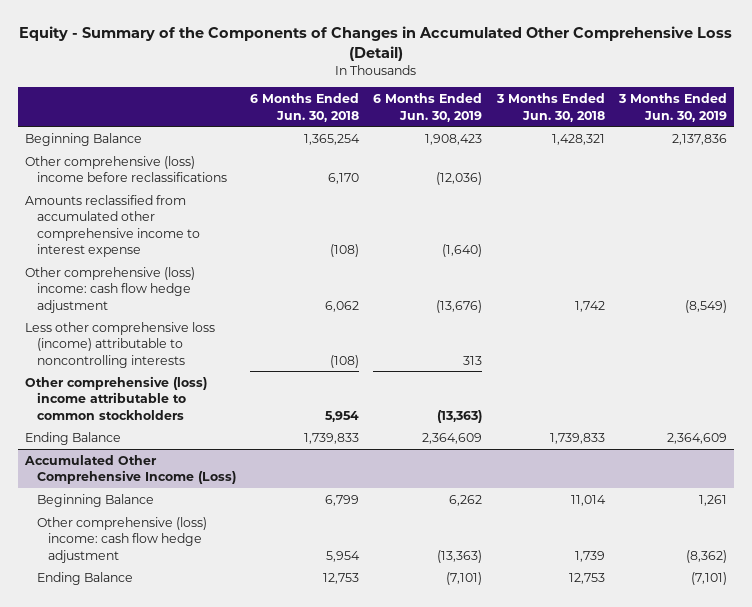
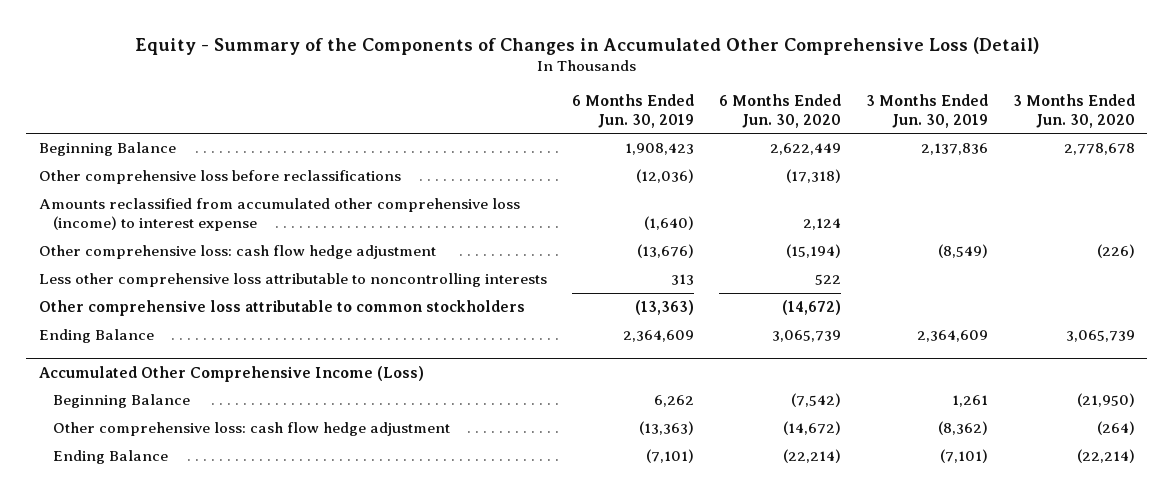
[250,93,360,122] 6 Months Ended Jun. 30, 2018 -> none
[495,93,605,122] 3 Months Ended Jun. 30, 2018 -> none
none -> [718,94,841,128] 6 Months Ended Jun. 30, 2020
none -> [1012,94,1135,128] 3 Months Ended Jun. 30, 2020
[25,155,227,183] Other comprehensive (loss) income before reclassifications -> [38,170,401,185] Other comprehensive loss before reclassifications
[25,194,200,257] Amounts reclassified from accumulated other comprehensive income to interest expense -> [38,198,520,231] Amounts reclassified from accumulated other comprehensive loss (income) to interest expense
[25,266,196,313] Other comprehensive (loss) income: cash flow hedge adjustment -> [38,245,436,260] Other comprehensive loss: cash flow hedge adjustment
[25,321,216,368] Less other comprehensive loss (income) attributable to noncontrolling interests -> [38,273,547,288] Less other comprehensive loss attributable to noncontrolling interests
[25,375,208,420] Other comprehensive (loss) income attributable to common stockholders -> [38,300,525,317] Other comprehensive loss attributable to common stockholders
[36,516,207,563] Other comprehensive (loss) income: cash flow hedge adjustment -> [53,422,451,437] Other comprehensive loss: cash flow hedge adjustment

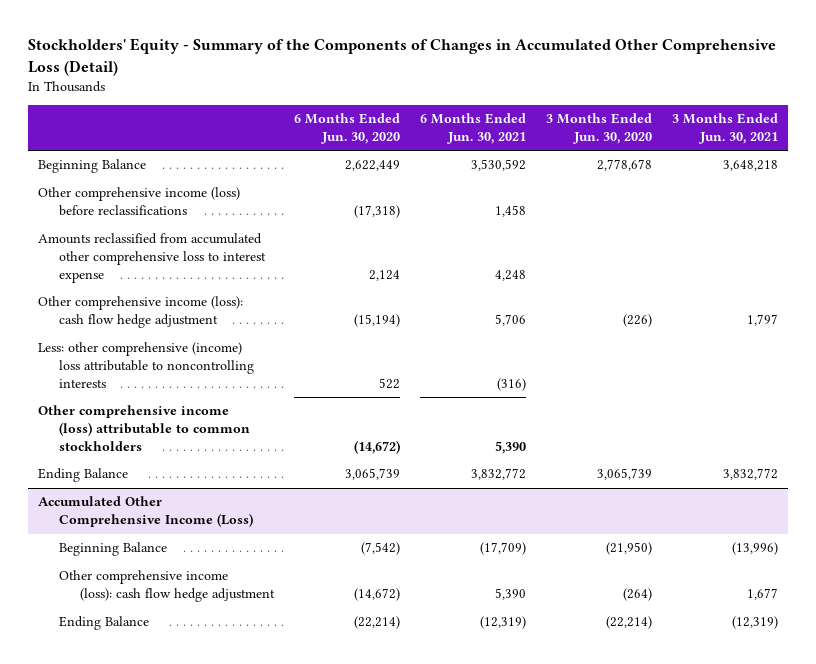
[134,36,1039,55] Equity - Summary of the Components of Changes in Accumulated Other Comprehensive Loss (Detail) -> [27,37,776,76] Stockholders' Equity - Summary of the Components of Changes in Accumulated Other Comprehensive Loss (Detail)
[571,94,694,128] 6 Months Ended Jun. 30, 2019 -> none
[865,94,988,128] 3 Months Ended Jun. 30, 2019 -> none
none -> [420,113,527,144] 6 Months Ended Jun. 30, 2021
none -> [671,113,778,144] 3 Months Ended Jun. 30, 2021
[38,170,401,185] Other comprehensive loss before reclassifications -> [37,187,240,217] Other comprehensive income (loss) before reclassifications
[38,198,520,231] Amounts reclassified from accumulated other comprehensive loss (income) to interest expense -> [37,233,267,283] Amounts reclassified from accumulated other comprehensive loss to interest expense
[38,245,436,260] Other comprehensive loss: cash flow hedge adjustment -> [37,296,243,329] Other comprehensive income (loss): cash flow hedge adjustment
[38,273,547,288] Less other comprehensive loss attributable to noncontrolling interests -> [37,342,255,388] Less: other comprehensive (income) loss attributable to noncontrolling interests
[38,300,525,317] Other comprehensive loss attributable to common stockholders -> [37,405,251,451] Other comprehensive income (loss) attributable to common stockholders
[53,422,451,437] Other comprehensive loss: cash flow hedge adjustment -> [59,570,276,603] Other comprehensive income (loss): cash flow hedge adjustment

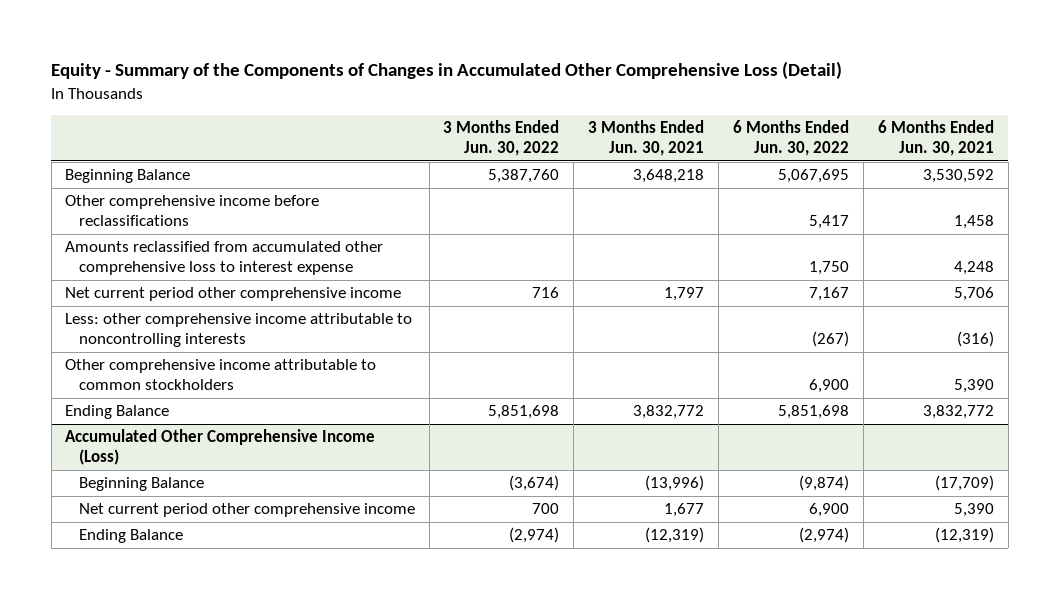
[27,37,776,76] Stockholders' Equity - Summary of the Components of Changes in Accumulated Other Comprehensive Loss (Detail) -> [51,61,843,80] Equity - Summary of the Components of Changes in Accumulated Other Comprehensive Loss (Detail)
[294,113,401,144] 6 Months Ended Jun. 30, 2020 -> none
[546,113,653,144] 3 Months Ended Jun. 30, 2020 -> none
none -> [443,120,560,156] 3 Months Ended Jun. 30, 2022
none -> [733,120,850,156] 6 Months Ended Jun. 30, 2022
[37,187,240,217] Other comprehensive income (loss) before reclassifications -> [65,195,320,227] Other comprehensive income before reclassifications
[37,296,243,329] Other comprehensive income (loss): cash flow hedge adjustment -> [65,287,402,302] Net current period other comprehensive income
[37,342,255,388] Less: other comprehensive (income) loss attributable to noncontrolling interests -> [65,313,413,348] Less: other comprehensive income attributable to noncontrolling interests
[37,405,251,451] Other comprehensive income (loss) attributable to common stockholders -> [65,359,377,391] Other comprehensive income attributable to common stockholders
[59,570,276,603] Other comprehensive income (loss): cash flow hedge adjustment -> [78,503,415,518] Net current period other comprehensive income

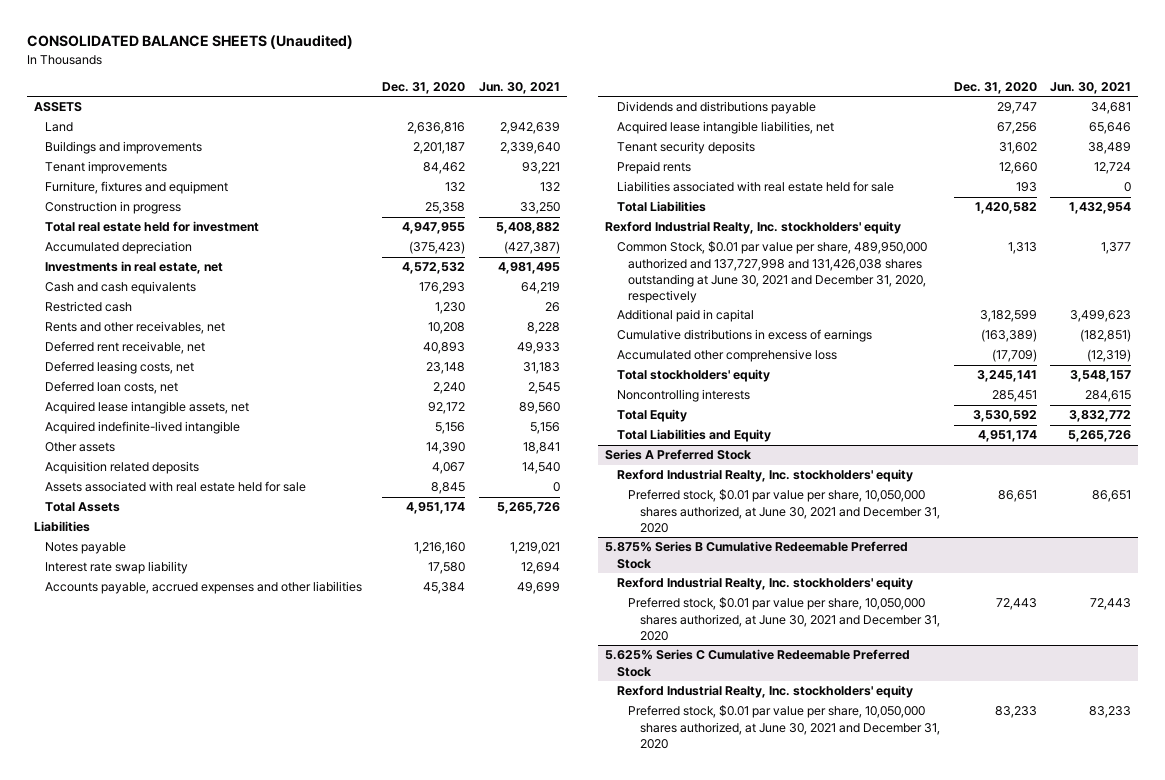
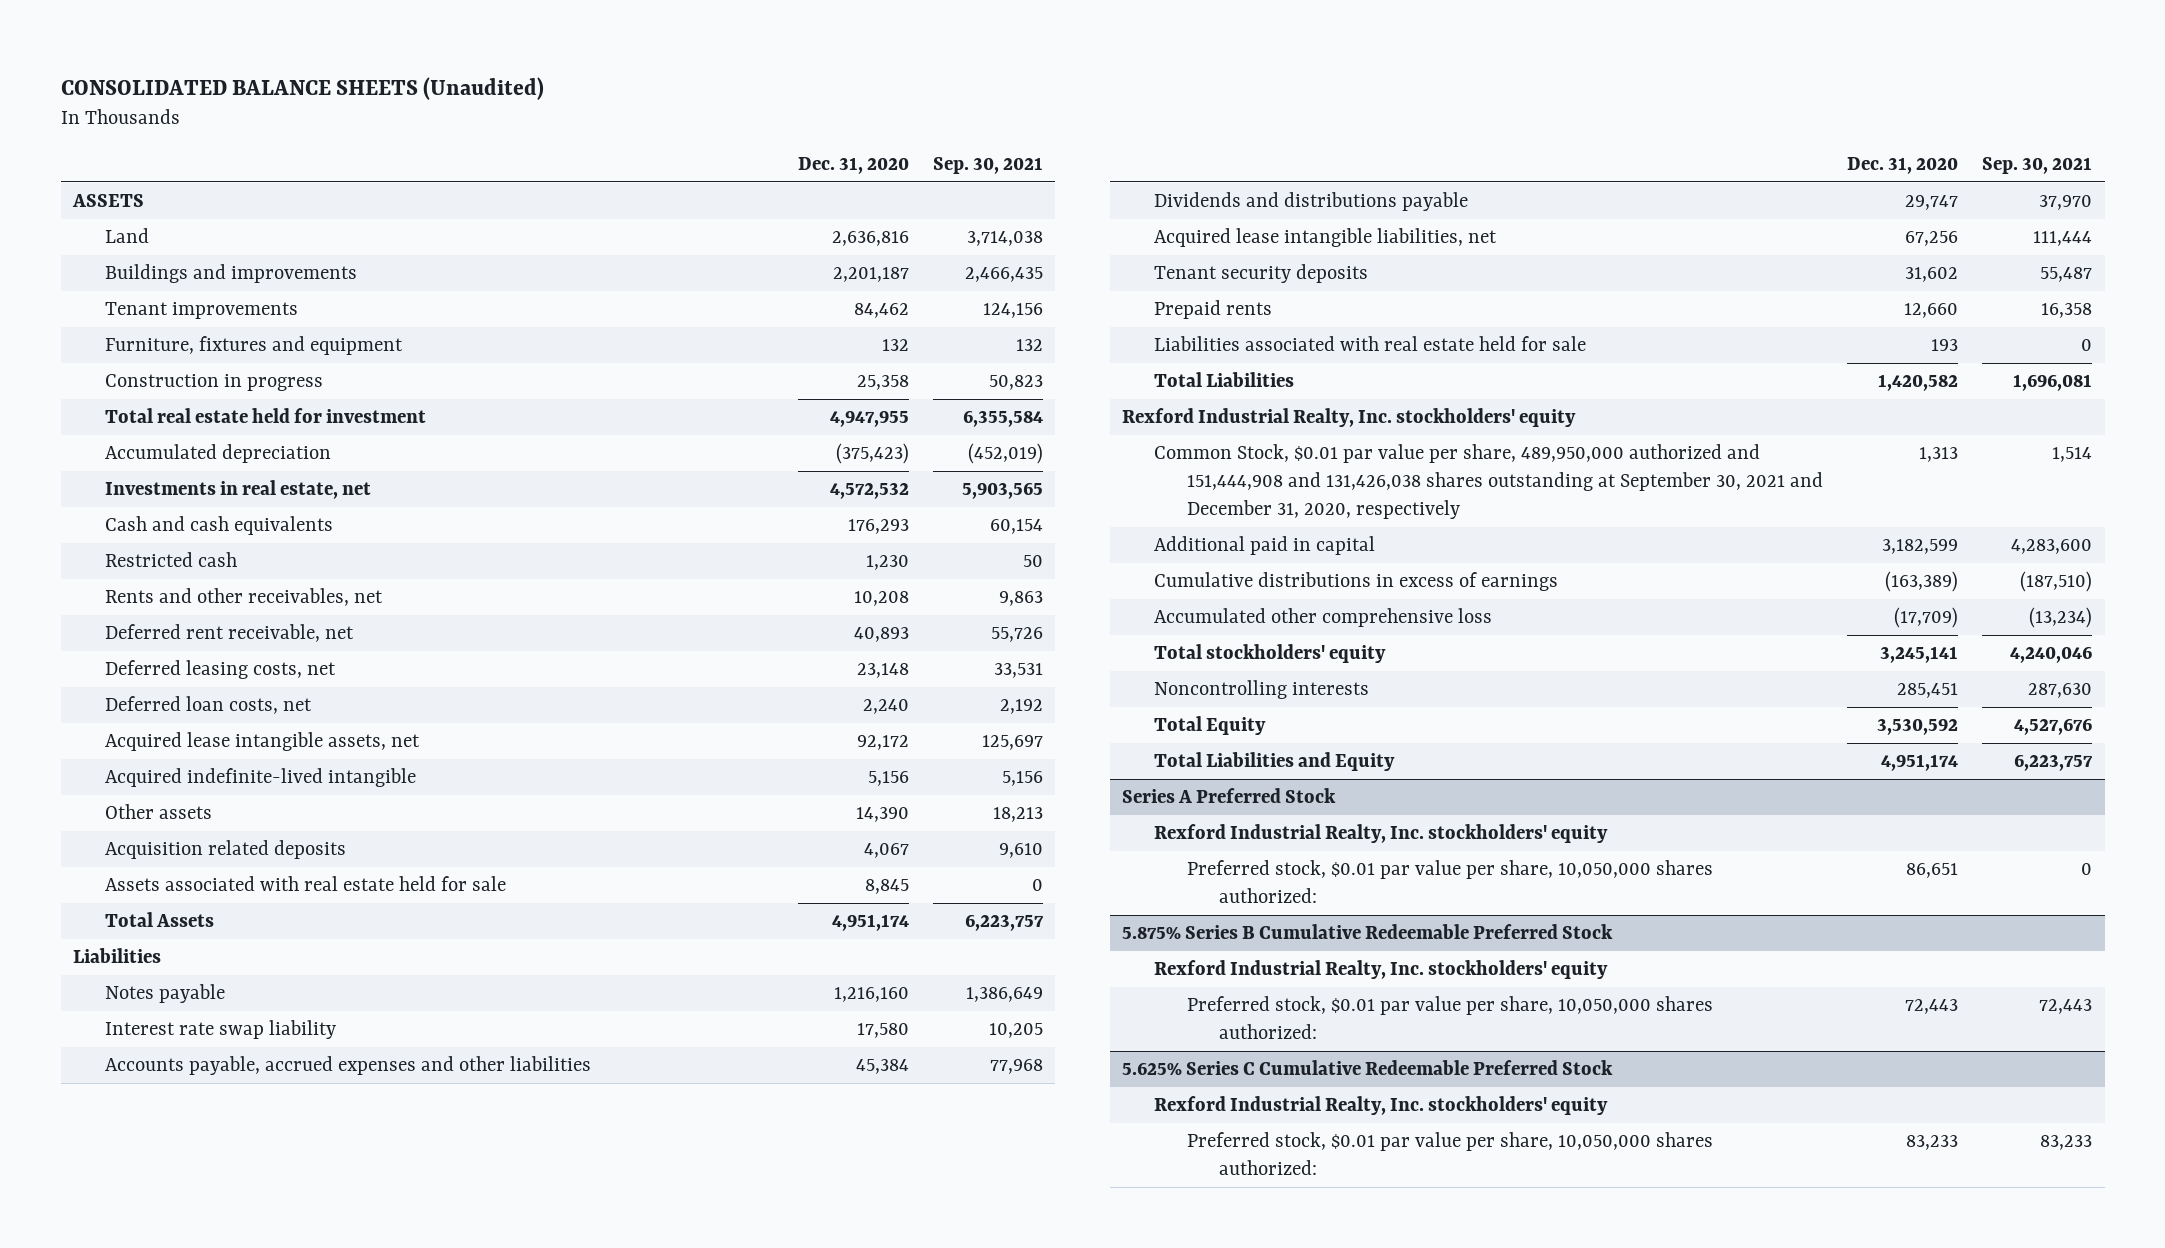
[478,81,560,94] Jun. 30, 2021 -> none
none -> [933,157,1044,175] Sep. 30, 2021
[616,241,927,303] Common Stock, $0.01 par value per share, 489,950,000 authorized and 137,727,998 and 131,426,038 shares outstanding at June 30, 2021 and December 31, 2020, respectively -> [1154,444,1823,519] Common Stock, $0.01 par value per share, 489,950,000 authorized and 151,444,908 and 131,426,038 shares outstanding at September 30, 2021 and December 31, 2020, respectively
[628,489,940,533] Preferred stock, $0.01 par value per share, 10,050,000 shares authorized, at June 30, 2021 and December 31, 2020 -> [1186,860,1713,904] Preferred stock, $0.01 par value per share, 10,050,000 shares authorized:
[628,597,940,641] Preferred stock, $0.01 par value per share, 10,050,000 shares authorized, at June 30, 2021 and December 31, 2020 -> [1186,996,1713,1040] Preferred stock, $0.01 par value per share, 10,050,000 shares authorized:
[628,705,940,749] Preferred stock, $0.01 par value per share, 10,050,000 shares authorized, at June 30, 2021 and December 31, 2020 -> [1186,1132,1713,1176] Preferred stock, $0.01 par value per share, 10,050,000 shares authorized:

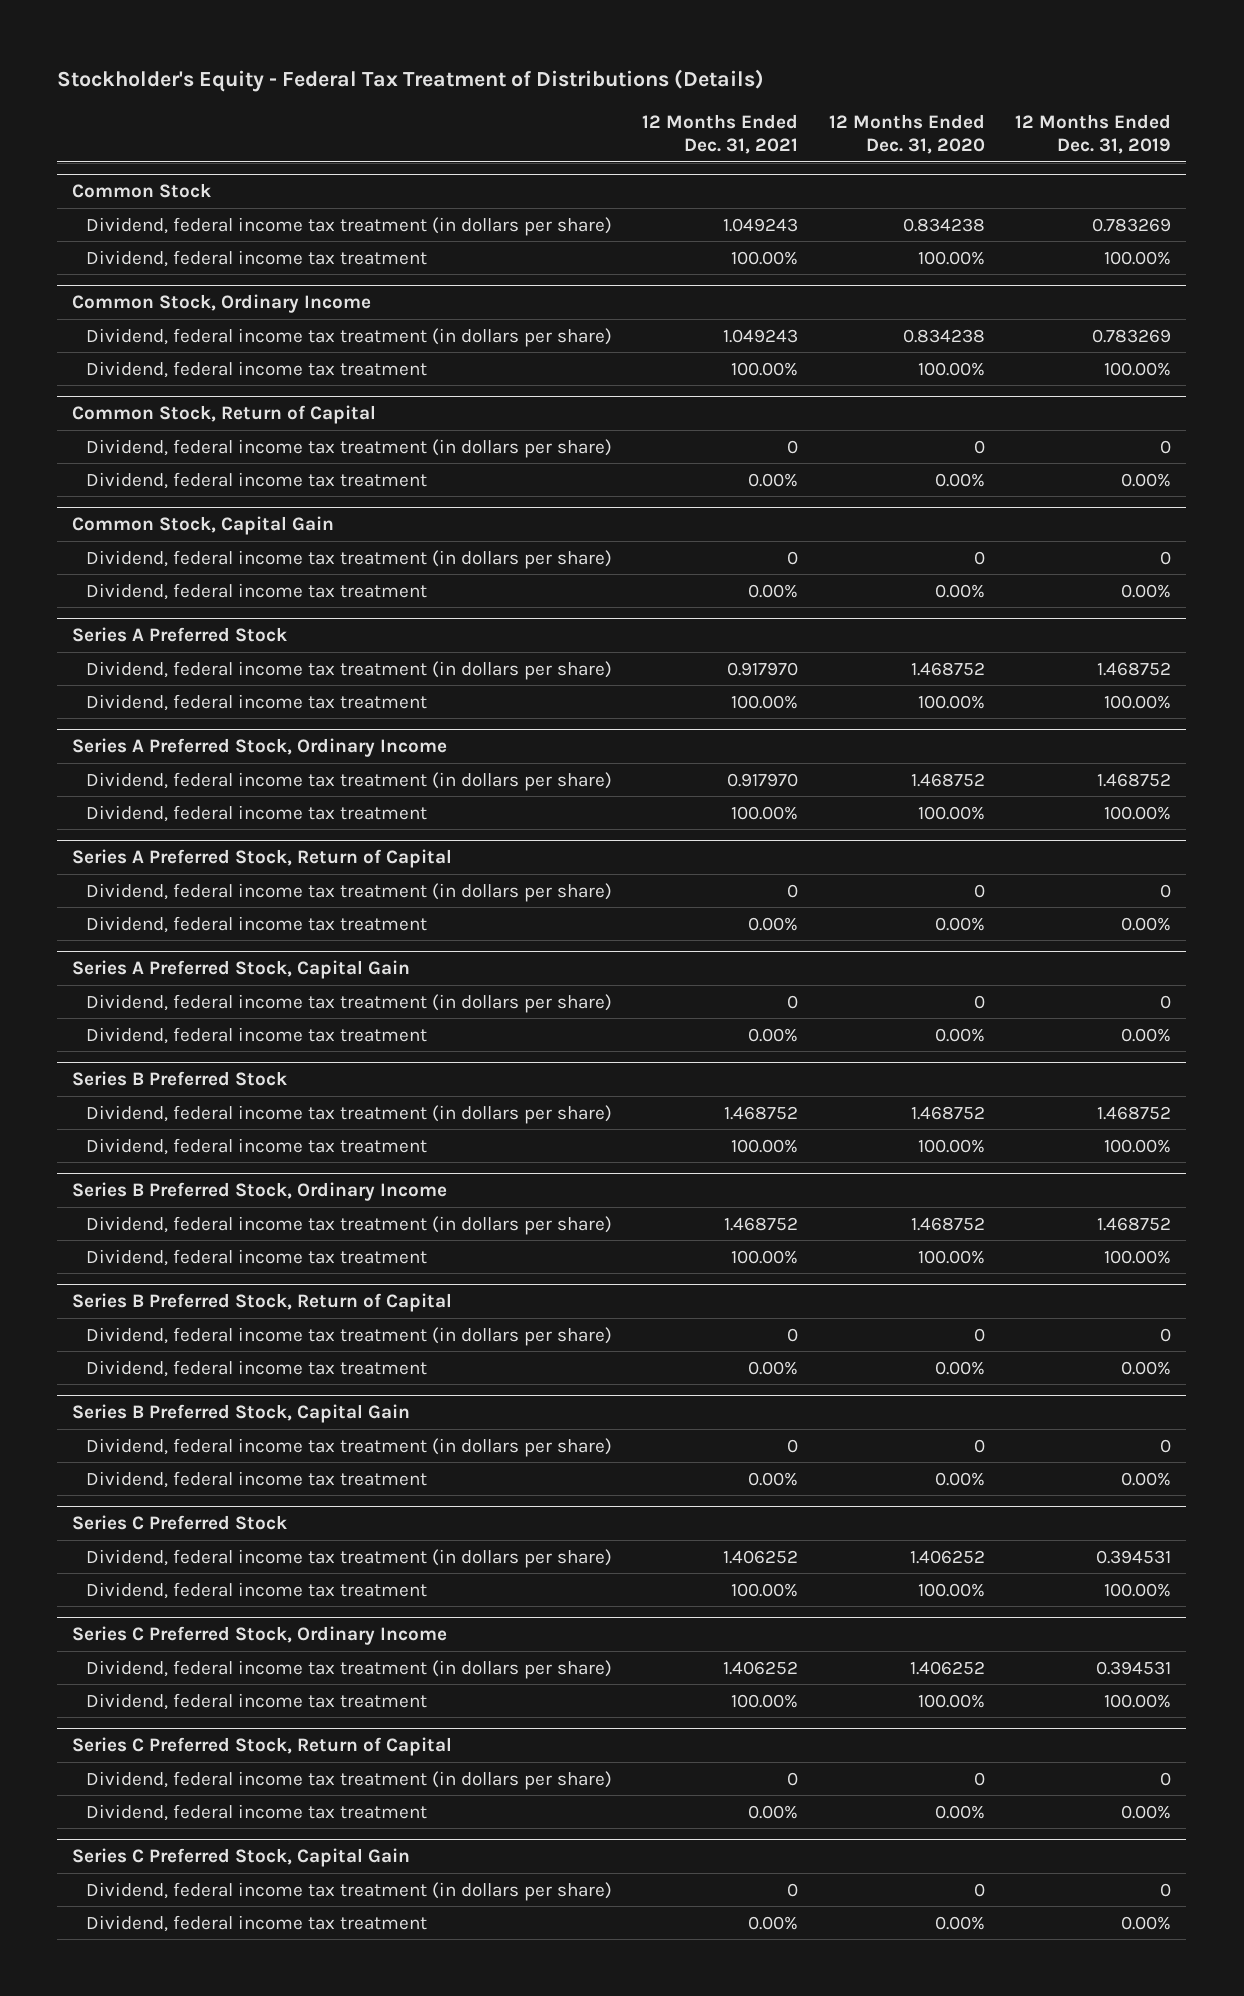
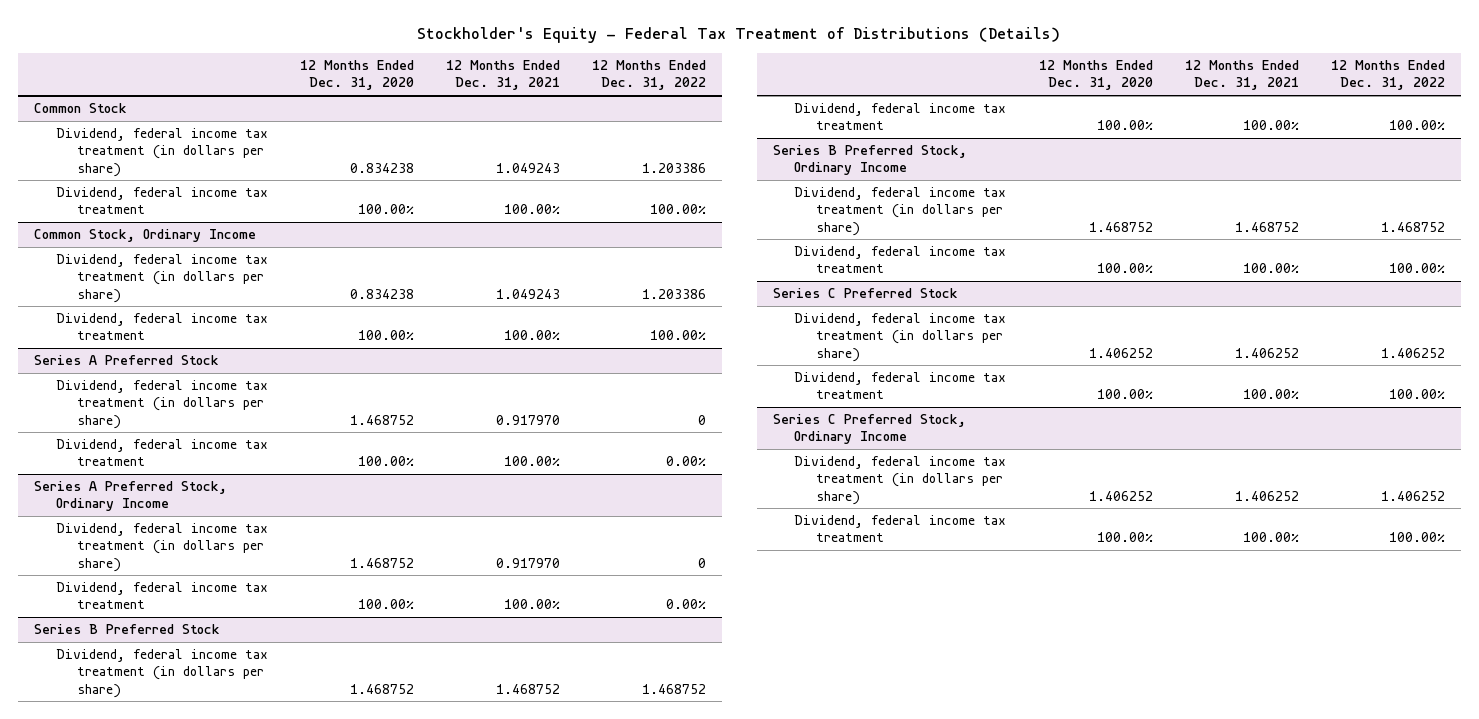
[1015,113,1172,155] 12 Months Ended Dec. 31, 2019 -> none
none -> [592,60,707,91] 12 Months Ended Dec. 31, 2022
[72,405,377,425] Common Stock, Return of Capital -> none
[86,438,613,458] Dividend, federal income tax treatment (in dollars per share) -> none
[86,471,428,489] Dividend, federal income tax treatment -> none
[72,516,335,536] Common Stock, Capital Gain -> none
[86,549,613,569] Dividend, federal income tax treatment (in dollars per share) -> none
[86,582,428,600] Dividend, federal income tax treatment -> none
[72,849,453,869] Series A Preferred Stock, Return of Capital -> none
[86,882,613,902] Dividend, federal income tax treatment (in dollars per share) -> none
[86,915,428,933] Dividend, federal income tax treatment -> none
[72,960,411,980] Series A Preferred Stock, Capital Gain -> none
[86,993,613,1013] Dividend, federal income tax treatment (in dollars per share) -> none
[86,1026,428,1044] Dividend, federal income tax treatment -> none
[72,1293,453,1313] Series B Preferred Stock, Return of Capital -> none
[86,1326,613,1346] Dividend, federal income tax treatment (in dollars per share) -> none
[86,1359,428,1377] Dividend, federal income tax treatment -> none
[72,1404,411,1424] Series B Preferred Stock, Capital Gain -> none
[86,1437,613,1457] Dividend, federal income tax treatment (in dollars per share) -> none
[86,1470,428,1488] Dividend, federal income tax treatment -> none
[72,1737,453,1757] Series C Preferred Stock, Return of Capital -> none
[86,1770,613,1790] Dividend, federal income tax treatment (in dollars per share) -> none
[86,1803,428,1821] Dividend, federal income tax treatment -> none
[72,1848,411,1868] Series C Preferred Stock, Capital Gain -> none
[86,1881,613,1901] Dividend, federal income tax treatment (in dollars per share) -> none
[86,1914,428,1932] Dividend, federal income tax treatment -> none

